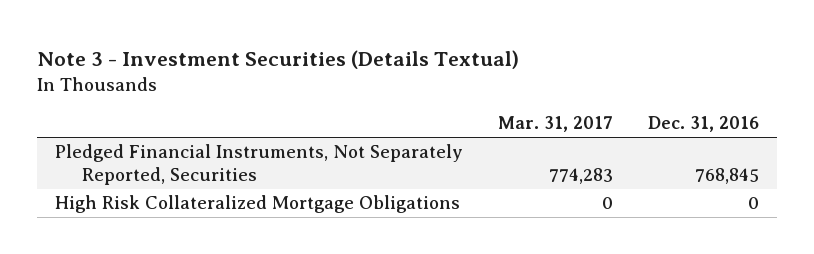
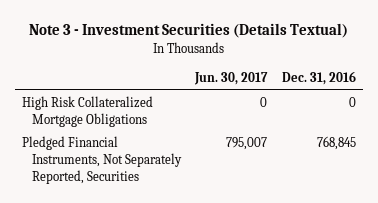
[498,116,614,133] Mar. 31, 2017 -> none
none -> [194,72,269,86] Jun. 30, 2017
[54,144,463,186] Pledged Financial Instruments, Not Separately Reported, Securities -> [22,136,183,185] Pledged Financial Instruments, Not Separately Reported, Securities

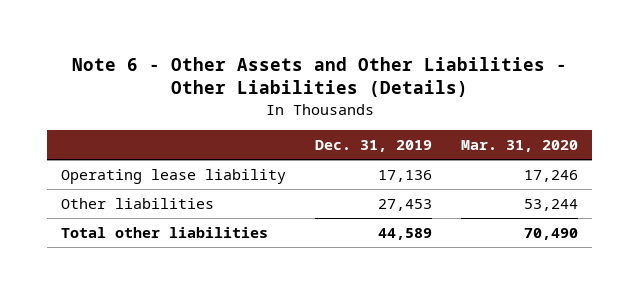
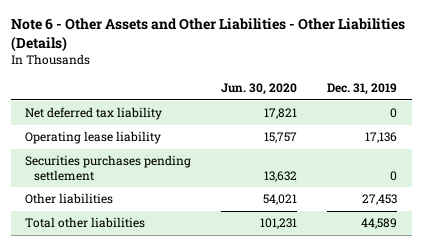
[460,140,578,153] Mar. 31, 2020 -> none
none -> [221,83,298,96] Jun. 30, 2020
none -> [25,107,163,121] Net deferred tax liability
none -> [25,155,192,181] Securities purchases pending settlement

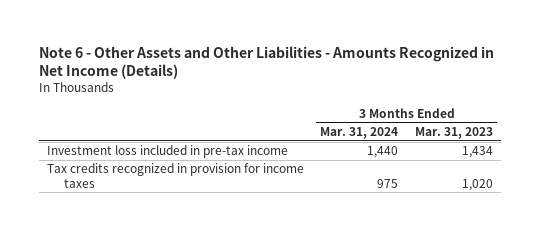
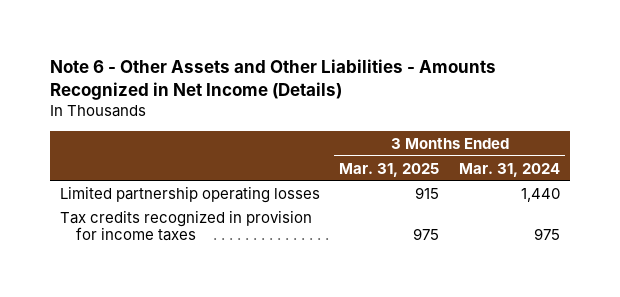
[414,127,493,140] Mar. 31, 2023 -> none
none -> [339,162,440,177] Mar. 31, 2025
[47,145,289,159] Investment loss included in pre-tax income -> [59,185,320,203] Limited partnership operating losses

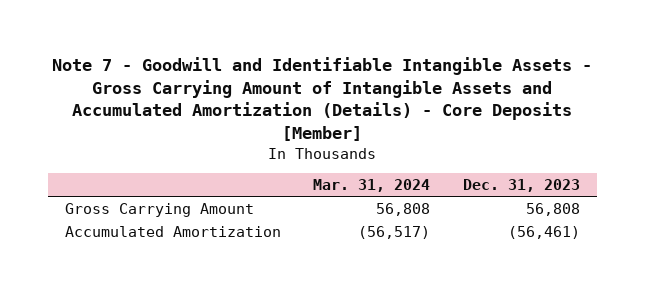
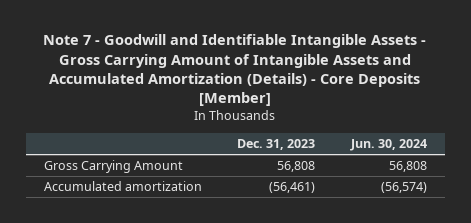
[313,179,431,193] Mar. 31, 2024 -> none
none -> [350,139,428,152] Jun. 30, 2024
[64,225,281,237] Accumulated Amortization -> [43,181,202,192] Accumulated amortization

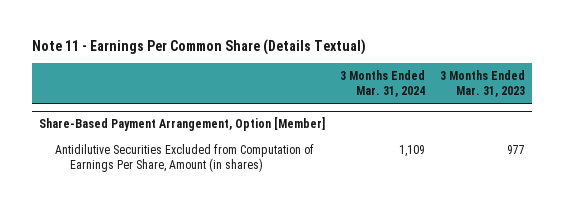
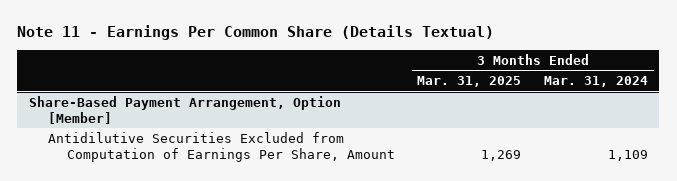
[439,69,525,98] 3 Months Ended Mar. 31, 2023 -> none
none -> [417,76,522,88] Mar. 31, 2025
[54,143,314,173] Antidilutive Securities Excluded from Computation of Earnings Per Share, Amount (in shares) -> [47,131,395,162] Antidilutive Securities Excluded from Computation of Earnings Per Share, Amount

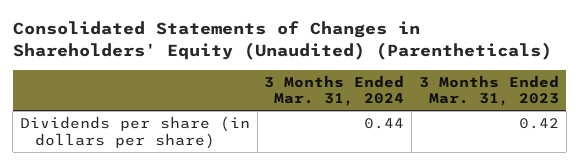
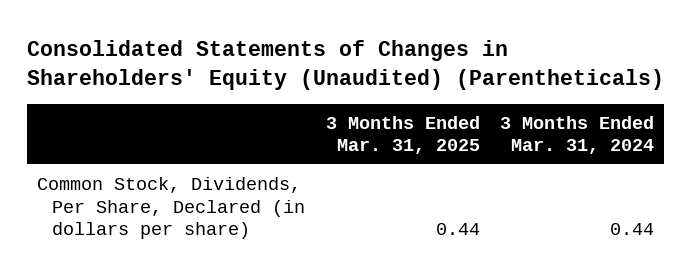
[418,74,559,107] 3 Months Ended Mar. 31, 2023 -> none
none -> [325,115,480,155] 3 Months Ended Mar. 31, 2025
[19,115,250,149] Dividends per share (in dollars per share) -> [37,176,306,240] Common Stock, Dividends, Per Share, Declared (in dollars per share)

